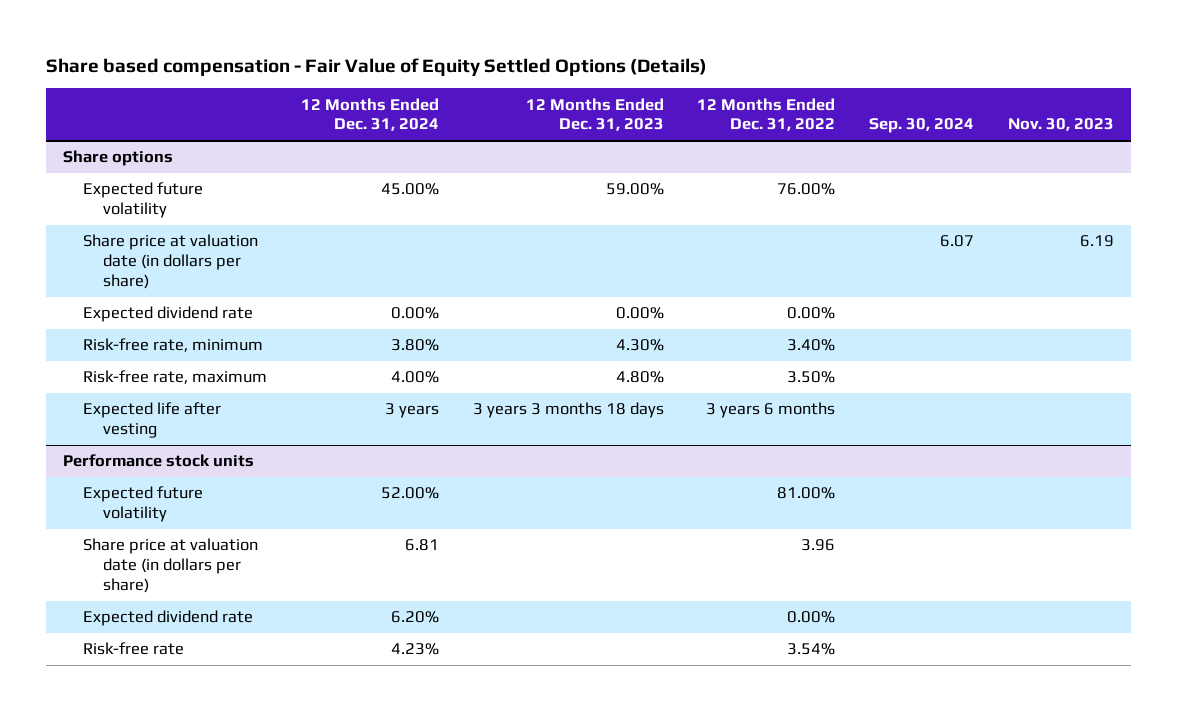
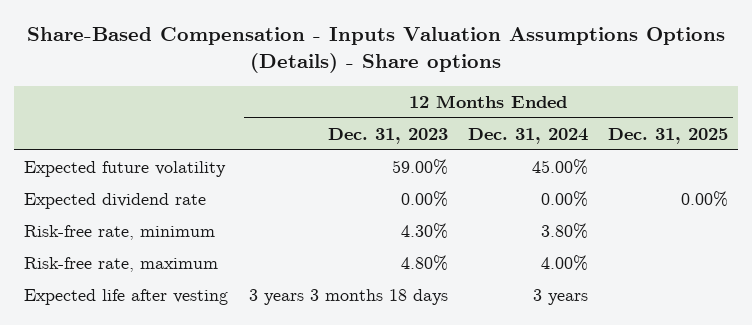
[46,57,708,76] Share based compensation - Fair Value of Equity Settled Options (Details) -> [27,27,726,74] Share-Based Compensation - Inputs Valuation Assumptions Options (Details) - Share options
[697,97,836,132] 12 Months Ended Dec. 31, 2022 -> none
[869,118,975,134] Sep. 30, 2024 -> none
[1007,118,1114,132] Nov. 30, 2023 -> none
none -> [607,127,728,144] Dec. 31, 2025
[63,150,174,167] Share options -> none
[83,234,259,290] Share price at valuation date (in dollars per share) -> none
[63,454,255,468] Performance stock units -> none
[83,486,204,523] Expected future volatility -> none
[83,538,259,594] Share price at valuation date (in dollars per share) -> none
[83,610,254,627] Expected dividend rate -> none
[83,642,185,656] Risk-free rate -> none

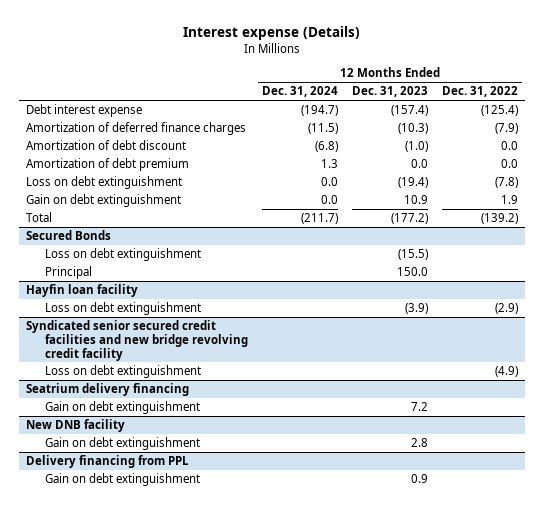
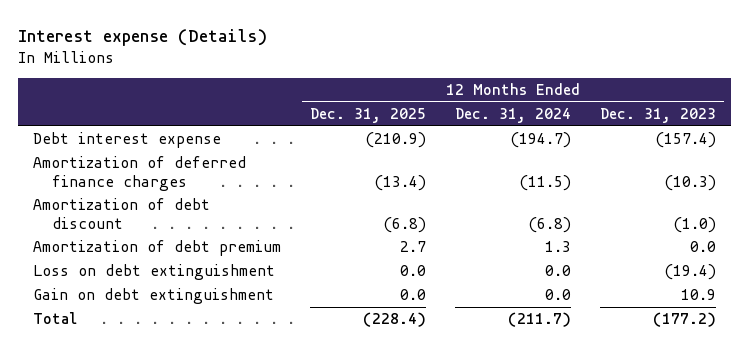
[442,86,519,98] Dec. 31, 2022 -> none
none -> [309,108,426,124] Dec. 31, 2025
[26,230,112,241] Secured Bonds -> none
[44,248,201,262] Loss on debt extinguishment -> none
[44,266,92,280] Principal -> none
[26,284,139,298] Hayfin loan facility -> none
[44,302,201,316] Loss on debt extinguishment -> none
[26,320,248,361] Syndicated senior secured credit facilities and new bridge revolving credit facility -> none
[44,365,201,379] Loss on debt extinguishment -> none
[26,383,190,397] Seatrium delivery financing -> none
[44,401,200,415] Gain on debt extinguishment -> none
[26,419,126,433] New DNB facility -> none
[44,437,200,451] Gain on debt extinguishment -> none
[26,455,190,469] Delivery financing from PPL -> none
[44,473,200,487] Gain on debt extinguishment -> none

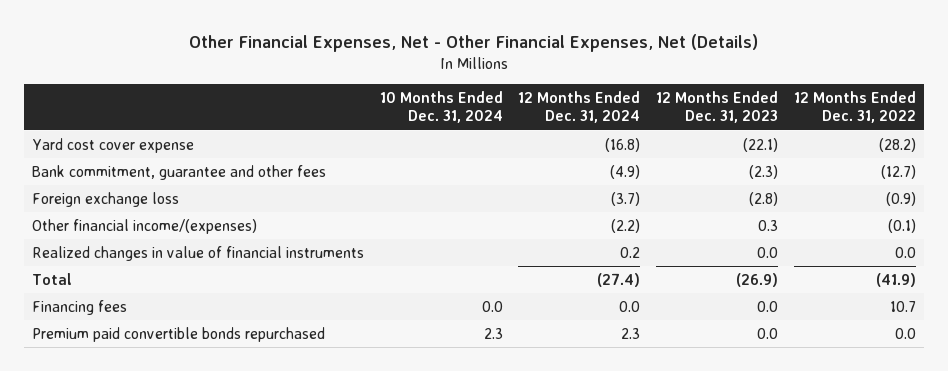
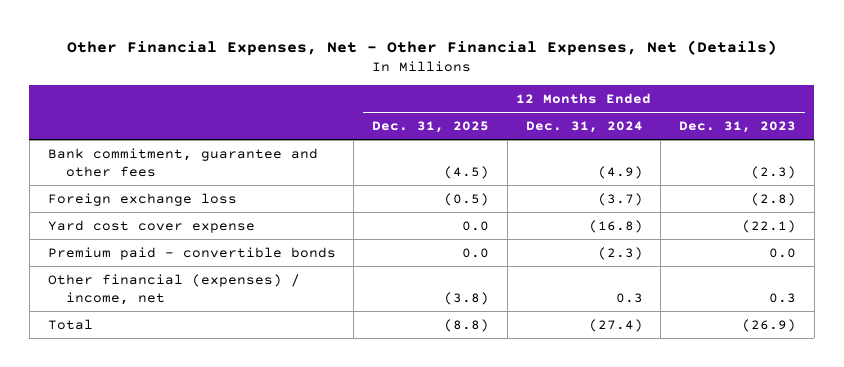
[379,91,503,124] 10 Months Ended Dec. 31, 2024 -> none
[793,91,916,124] 12 Months Ended Dec. 31, 2022 -> none
none -> [372,120,490,133] Dec. 31, 2025
[31,245,364,261] Realized changes in value of financial instruments -> none
[31,137,194,153] Yard cost cover expense -> [47,219,255,233] Yard cost cover expense
none -> [47,246,336,260] Premium paid - convertible bonds
[31,218,257,234] Other financial income/(expenses) -> [47,273,300,305] Other financial (expenses) / income, net
[611,218,641,233] (2.2) -> [615,292,643,303] 0.3
[31,299,127,315] Financing fees -> none
[31,326,325,342] Premium paid convertible bonds repurchased -> none

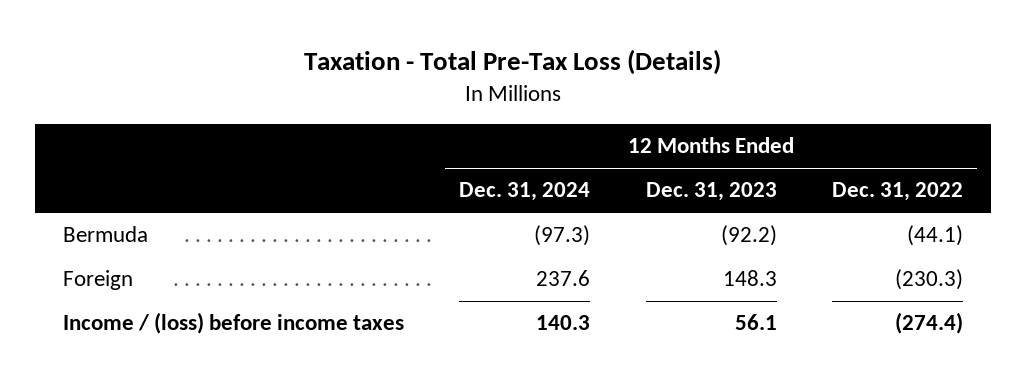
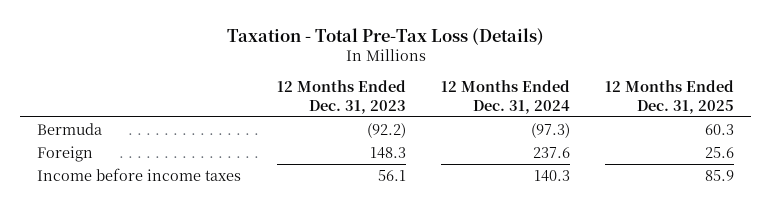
[832,182,964,202] Dec. 31, 2022 -> none
none -> [604,80,734,114] 12 Months Ended Dec. 31, 2025
[62,312,404,335] Income / (loss) before income taxes -> [37,167,242,181] Income before income taxes

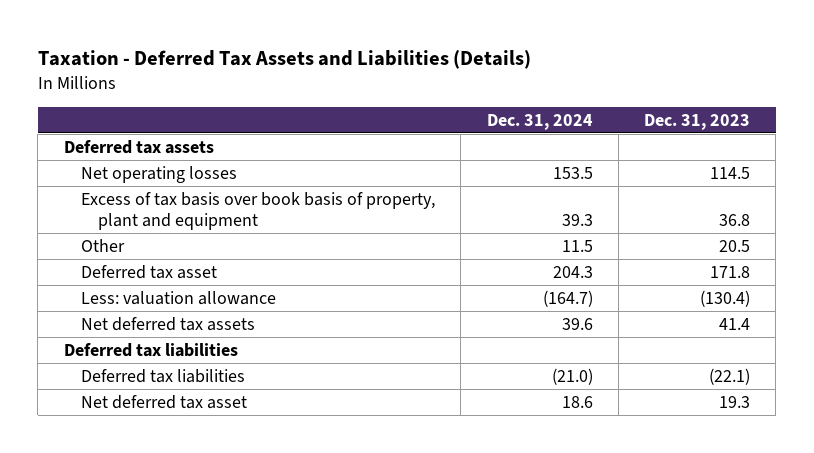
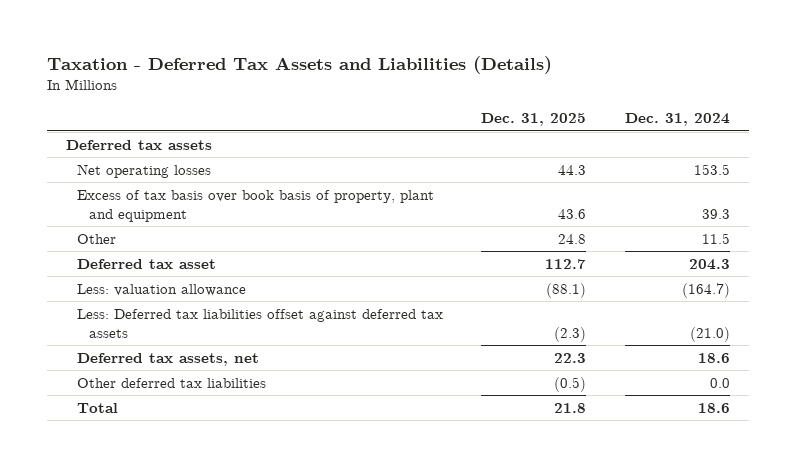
[644,113,751,130] Dec. 31, 2023 -> none
none -> [481,113,587,127] Dec. 31, 2025
[63,342,238,357] Deferred tax liabilities -> none
none -> [77,308,444,338] Less: Deferred tax liabilities offset against deferred tax assets
[80,316,255,331] Net deferred tax assets -> [77,352,260,366] Deferred tax assets, net
[561,317,593,330] 39.6 -> [697,352,730,363] 18.6
[80,368,245,383] Deferred tax liabilities -> [77,377,267,388] Other deferred tax liabilities
[551,367,593,385] (21.0) -> [709,377,730,388] 0.0
[80,394,247,409] Net deferred tax asset -> [77,402,119,413] Total

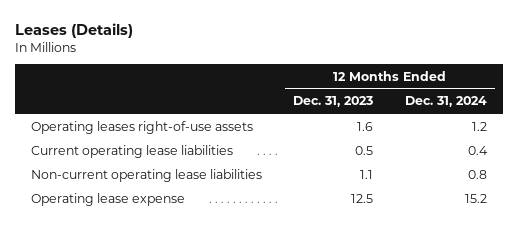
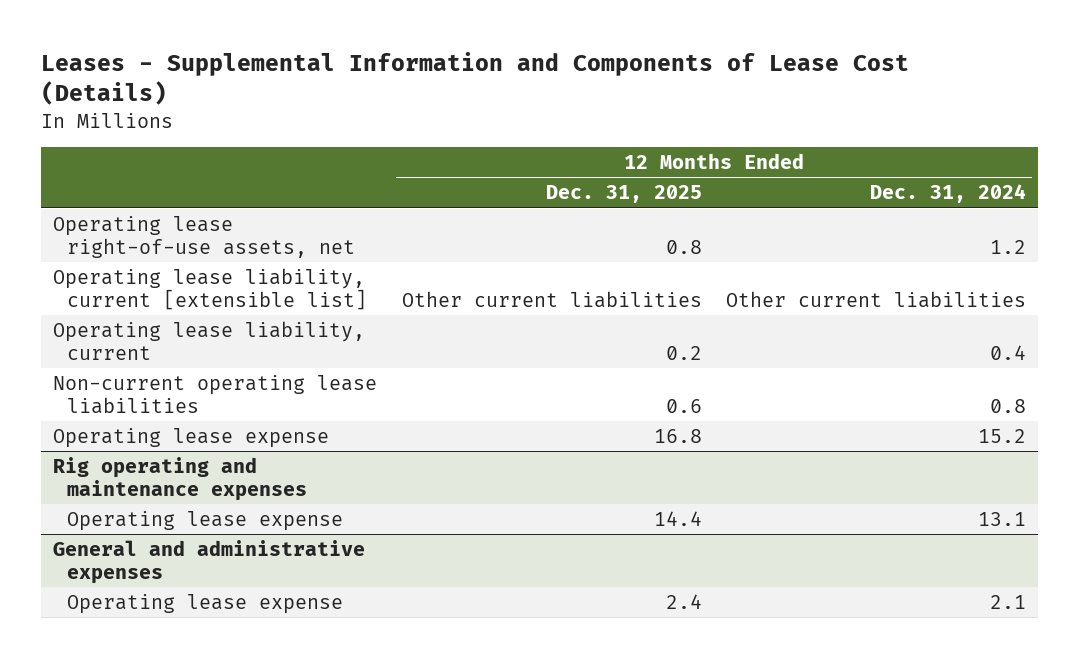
[14,22,133,38] Leases (Details) -> [41,52,910,106] Leases - Supplemental Information and Components of Lease Cost (Details)
[293,96,374,108] Dec. 31, 2023 -> none
none -> [545,185,702,204] Dec. 31, 2025
[30,120,253,134] Operating leases right-of-use assets -> [53,215,356,258] Operating lease right-of-use assets, net
none -> [53,267,368,310] Operating lease liability, current [extensible list]
[30,144,233,158] Current operating lease liabilities -> [53,320,366,360] Operating lease liability, current
none -> [53,456,308,501] Rig operating and maintenance expenses
none -> [67,510,344,531] Operating lease expense
none -> [53,539,366,584] General and administrative expenses
none -> [67,593,344,614] Operating lease expense

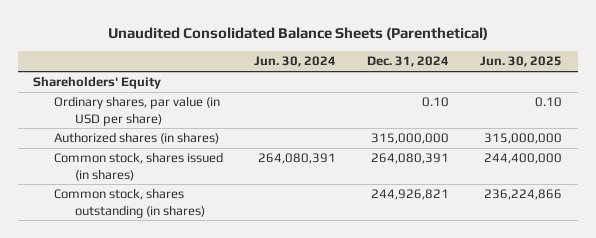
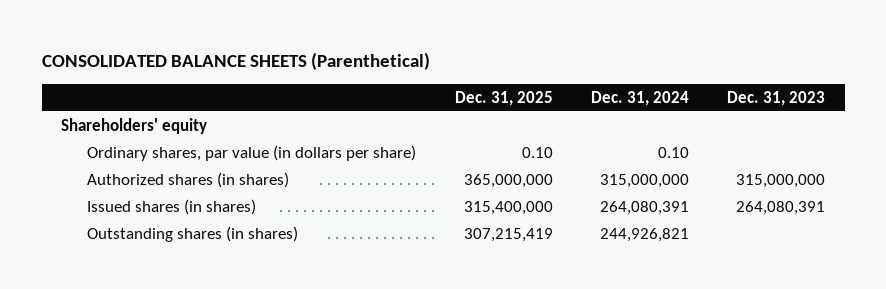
[107,27,488,41] Unaudited Consolidated Balance Sheets (Parenthetical) -> [41,52,430,71] CONSOLIDATED BALANCE SHEETS (Parenthetical)
[254,56,337,68] Jun. 30, 2024 -> none
[480,56,563,68] Jun. 30, 2025 -> none
none -> [454,90,553,106] Dec. 31, 2025
none -> [727,90,826,106] Dec. 31, 2023
[33,76,162,90] Shareholders' Equity -> [61,117,208,134] Shareholders' equity
[54,96,221,126] Ordinary shares, par value (in USD per share) -> [87,144,417,161] Ordinary shares, par value (in dollars per share)
[54,152,224,181] Common stock, shares issued (in shares) -> [87,198,257,215] Issued shares (in shares)
[54,188,206,218] Common stock, shares outstanding (in shares) -> [87,225,299,242] Outstanding shares (in shares)

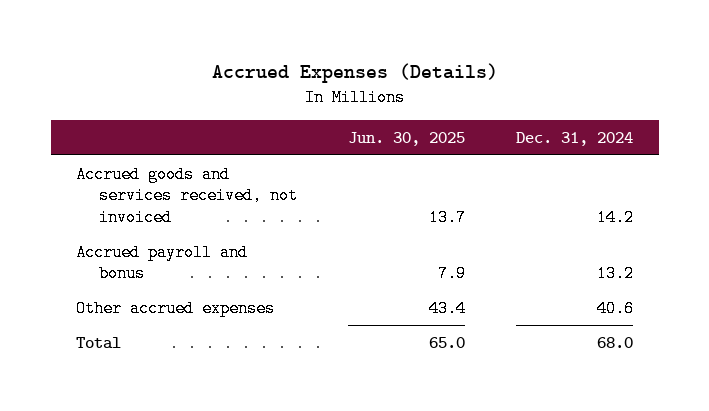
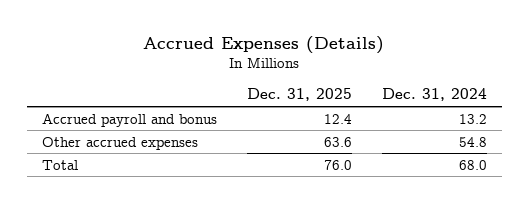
[347,131,465,146] Jun. 30, 2025 -> none
none -> [246,88,352,102] Dec. 31, 2025
[76,165,298,227] Accrued goods and services received, not invoiced -> none
[596,299,634,317] 40.6 -> [458,136,487,147] 54.8

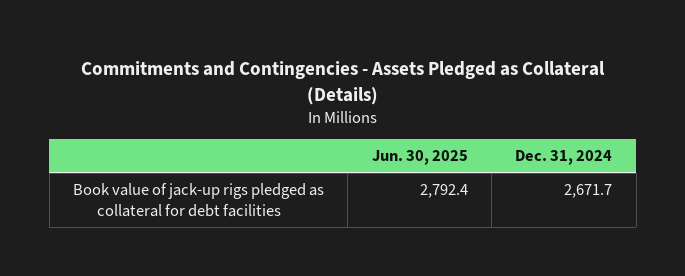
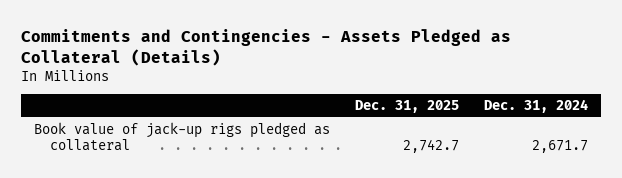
[371,150,468,166] Jun. 30, 2025 -> none
none -> [355,99,460,113] Dec. 31, 2025
[73,182,325,217] Book value of jack-up rigs pledged as collateral for debt facilities -> [33,121,330,152] Book value of jack-up rigs pledged as collateral

